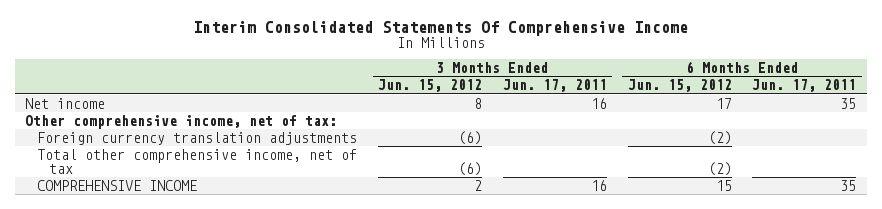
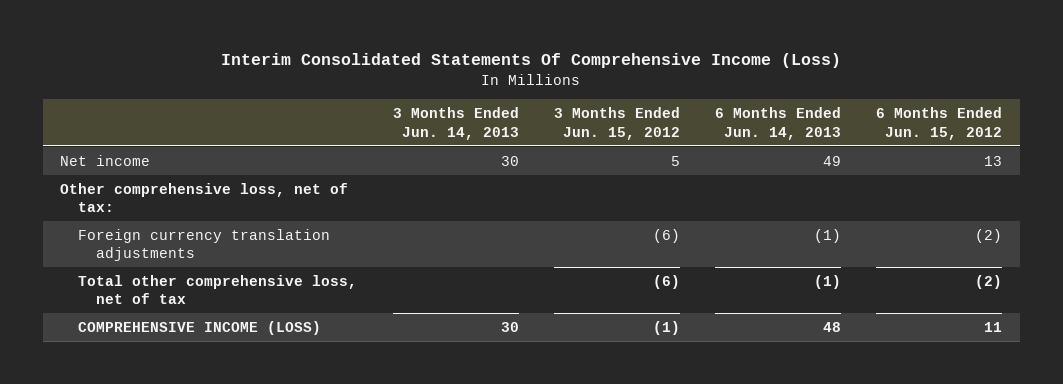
[192,20,688,36] Interim Consolidated Statements Of Comprehensive Income -> [221,53,842,69] Interim Consolidated Statements Of Comprehensive Income (Loss)
[502,79,607,93] Jun. 17, 2011 -> none
[752,79,857,93] Jun. 17, 2011 -> none
none -> [392,106,519,140] 3 Months Ended Jun. 14, 2013
none -> [715,106,842,140] 6 Months Ended Jun. 14, 2013
[474,97,483,109] 8 -> [670,155,680,166] 5
[715,97,732,109] 17 -> [984,155,1003,166] 13
[25,114,338,129] Other comprehensive income, net of tax: -> [60,182,349,213] Other comprehensive loss, net of tax:
[37,148,358,174] Total other comprehensive income, net of tax -> [78,274,358,305] Total other comprehensive loss, net of tax
[37,179,198,191] COMPREHENSIVE INCOME -> [78,320,322,335] COMPREHENSIVE INCOME (LOSS)
[474,179,483,191] 2 -> [652,320,680,335] (1)
[715,179,732,191] 15 -> [984,321,1003,332] 11

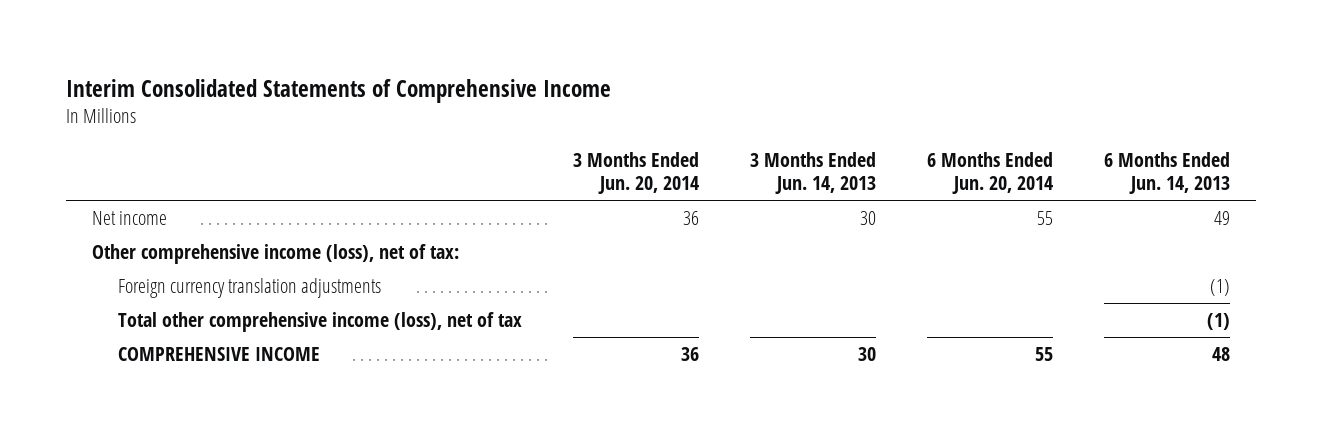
[221,53,842,69] Interim Consolidated Statements Of Comprehensive Income (Loss) -> [66,78,612,103] Interim Consolidated Statements of Comprehensive Income
[553,106,680,140] 3 Months Ended Jun. 15, 2012 -> none
[876,106,1003,140] 6 Months Ended Jun. 15, 2012 -> none
none -> [573,151,700,195] 3 Months Ended Jun. 20, 2014
none -> [927,151,1054,195] 6 Months Ended Jun. 20, 2014
[60,182,349,213] Other comprehensive loss, net of tax: -> [91,244,459,265] Other comprehensive income (loss), net of tax:
[78,274,358,305] Total other comprehensive loss, net of tax -> [118,312,523,333] Total other comprehensive income (loss), net of tax
[78,320,322,335] COMPREHENSIVE INCOME (LOSS) -> [118,347,321,362] COMPREHENSIVE INCOME

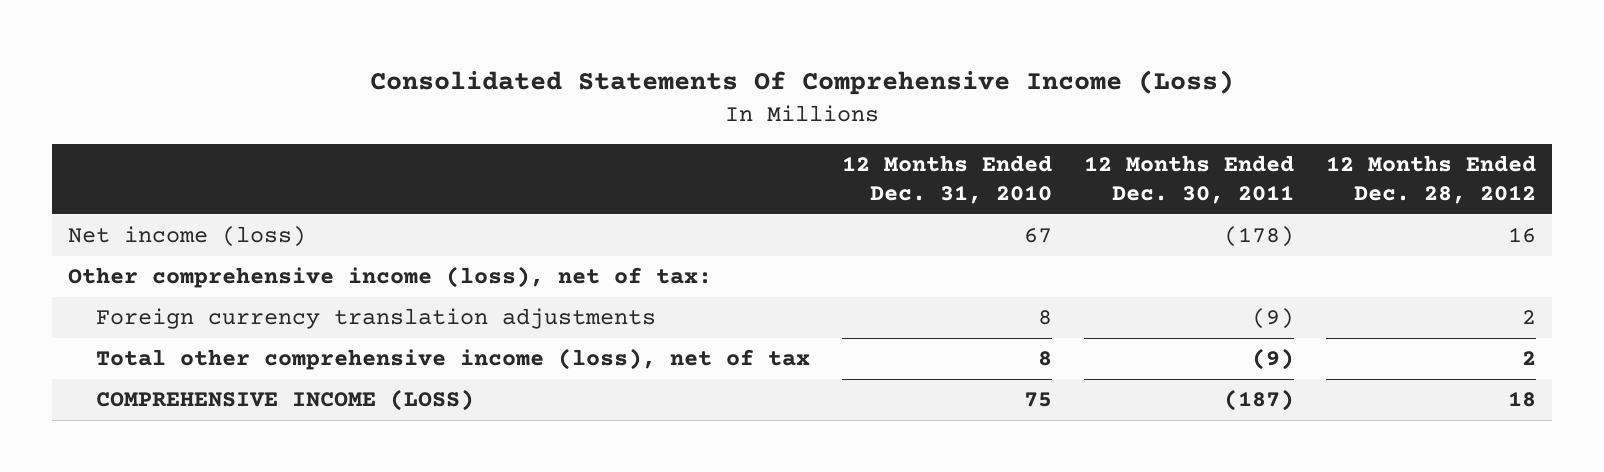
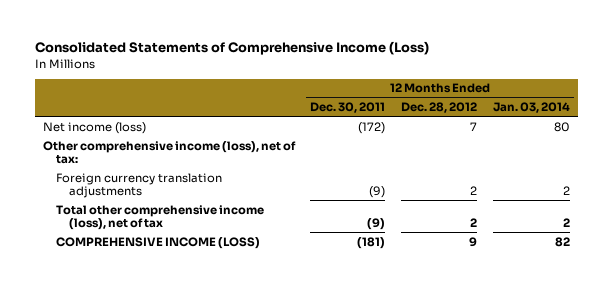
[370,69,1235,95] Consolidated Statements Of Comprehensive Income (Loss) -> [34,41,429,56] Consolidated Statements of Comprehensive Income (Loss)
[841,155,1052,205] 12 Months Ended Dec. 31, 2010 -> none
none -> [492,102,570,114] Jan. 03, 2014
[1223,226,1294,248] (178) -> [358,121,386,134] (172)
[1507,227,1536,244] 16 -> [470,121,478,131] 7
[1223,389,1294,412] (187) -> [357,236,386,249] (181)
[1507,391,1536,408] 18 -> [469,236,478,247] 9

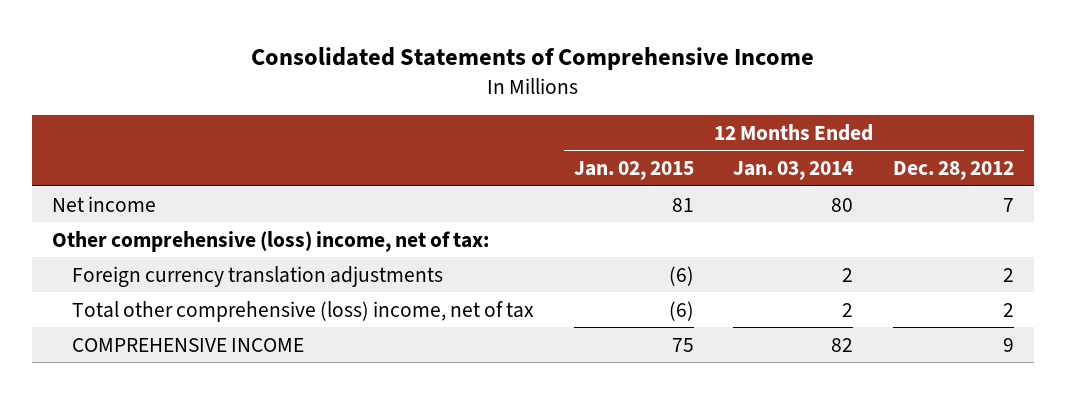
[34,41,429,56] Consolidated Statements of Comprehensive Income (Loss) -> [250,47,814,71] Consolidated Statements of Comprehensive Income
[310,102,386,114] Dec. 30, 2011 -> none
none -> [573,160,694,180] Jan. 02, 2015
[42,121,146,134] Net income (loss) -> [51,195,156,212] Net income
[42,140,296,164] Other comprehensive income (loss), net of tax: -> [51,230,489,252] Other comprehensive (loss) income, net of tax:
[55,204,264,230] Total other comprehensive income (loss), net of tax -> [72,300,535,322] Total other comprehensive (loss) income, net of tax
[55,236,260,249] COMPREHENSIVE INCOME (LOSS) -> [72,337,305,352] COMPREHENSIVE INCOME

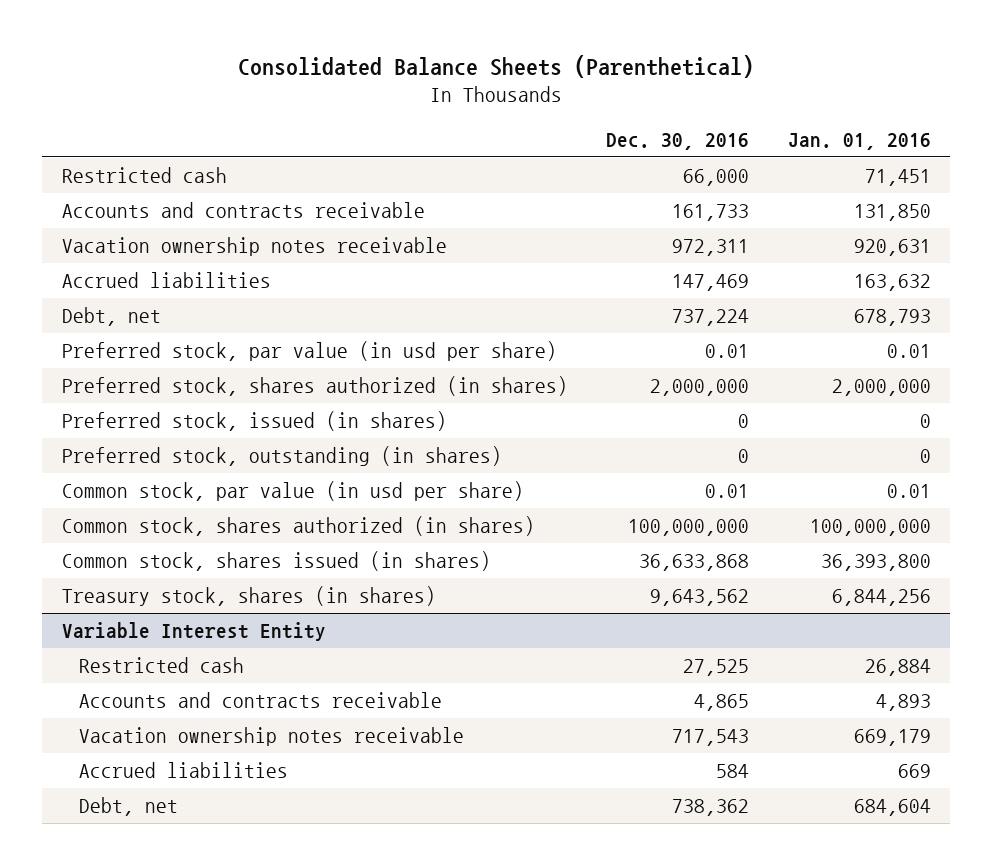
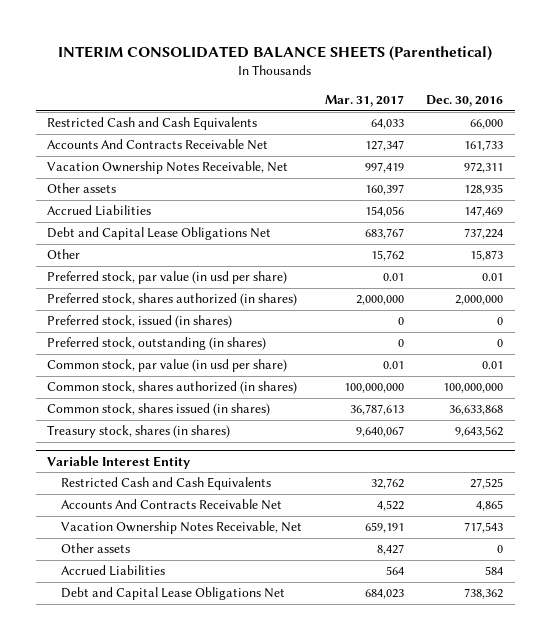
[238,54,755,78] Consolidated Balance Sheets (Parenthetical) -> [58,45,493,61] INTERIM CONSOLIDATED BALANCE SHEETS (Parenthetical)
[787,132,931,150] Jan. 01, 2016 -> none
none -> [324,95,404,108] Mar. 31, 2017
[61,167,227,184] Restricted cash -> [47,117,258,131] Restricted Cash and Cash Equivalents
[61,202,425,219] Accounts and contracts receivable -> [47,139,269,151] Accounts And Contracts Receivable Net
[61,237,447,257] Vacation ownership notes receivable -> [47,161,289,175] Vacation Ownership Notes Receivable, Net
none -> [47,183,117,194] Other assets
[61,272,271,289] Accrued liabilities -> [47,205,152,217] Accrued Liabilities
[61,307,161,327] Debt, net -> [47,227,272,241] Debt and Capital Lease Obligations Net
none -> [47,249,81,260] Other
[78,657,244,674] Restricted cash -> [60,477,271,491] Restricted Cash and Cash Equivalents
[78,692,442,709] Accounts and contracts receivable -> [60,499,282,511] Accounts And Contracts Receivable Net
[78,727,464,747] Vacation ownership notes receivable -> [60,521,302,535] Vacation Ownership Notes Receivable, Net
none -> [60,543,130,554] Other assets
[78,762,288,779] Accrued liabilities -> [60,565,165,577] Accrued Liabilities
[78,797,178,817] Debt, net -> [60,587,285,601] Debt and Capital Lease Obligations Net

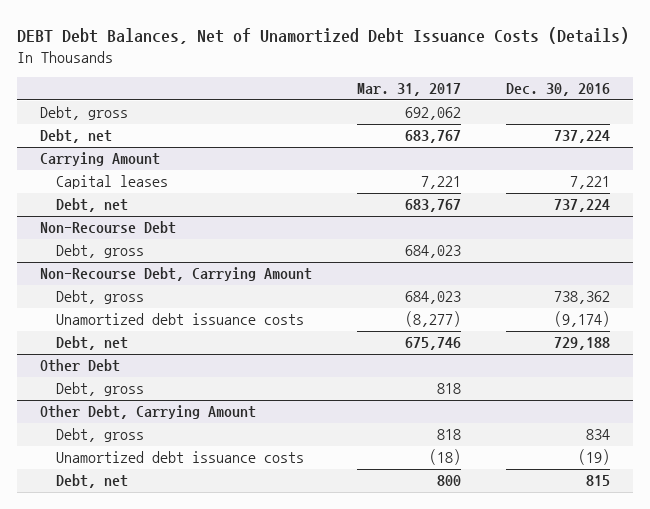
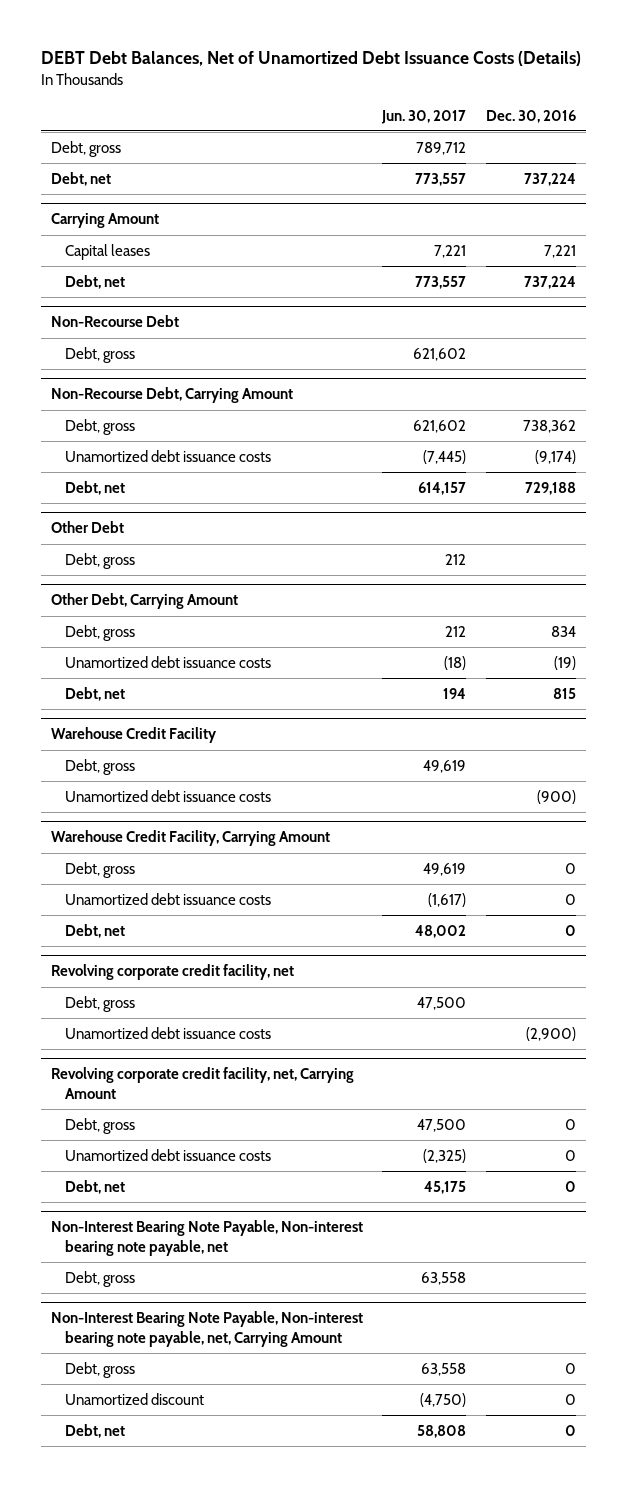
[357,83,462,97] Mar. 31, 2017 -> none
none -> [381,109,467,124] Jun. 30, 2017
none -> [50,727,217,744] Warehouse Credit Facility
none -> [65,758,136,775] Debt, gross
none -> [65,789,272,802] Unamortized debt issuance costs
none -> [50,830,330,847] Warehouse Credit Facility, Carrying Amount
none -> [65,861,136,878] Debt, gross
none -> [65,892,272,905] Unamortized debt issuance costs
none -> [65,923,126,938] Debt, net
none -> [50,964,294,981] Revolving corporate credit facility, net
none -> [65,995,136,1012] Debt, gross
none -> [65,1026,272,1039] Unamortized debt issuance costs
none -> [50,1067,354,1099] Revolving corporate credit facility, net, Carrying Amount
none -> [65,1117,136,1134] Debt, gross
none -> [65,1148,272,1161] Unamortized debt issuance costs
none -> [65,1179,126,1194] Debt, net
none -> [50,1220,363,1256] Non-Interest Bearing Note Payable, Non-interest bearing note payable, net
none -> [65,1270,136,1287] Debt, gross
none -> [50,1311,363,1347] Non-Interest Bearing Note Payable, Non-interest bearing note payable, net, Carrying Amount
none -> [65,1361,136,1378] Debt, gross
none -> [65,1392,205,1405] Unamortized discount
none -> [65,1423,126,1438] Debt, net

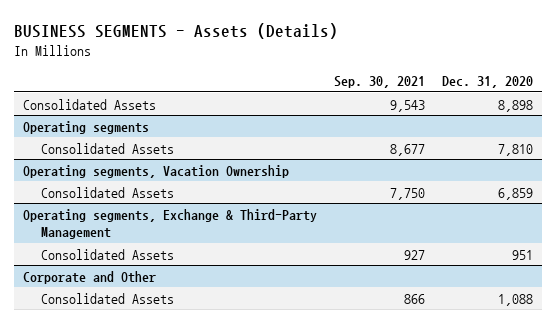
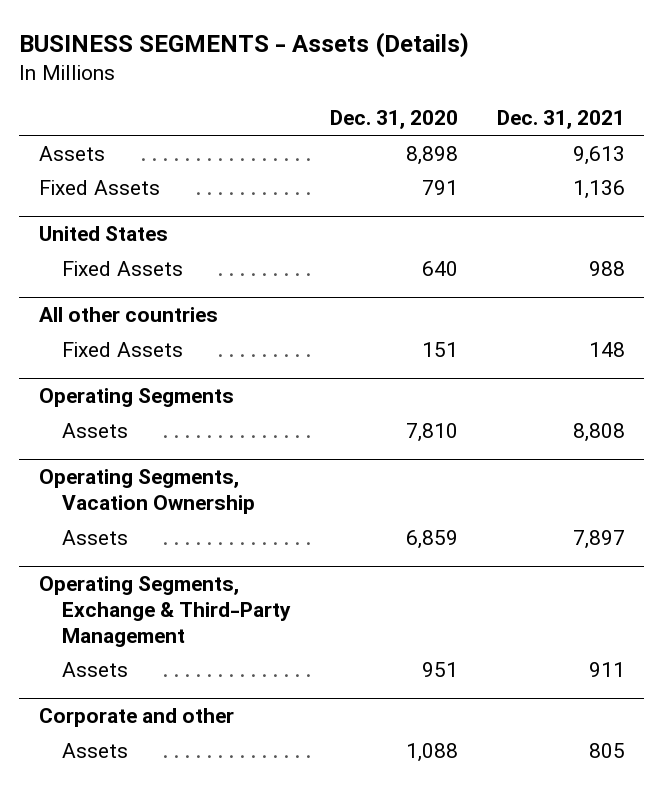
[334,76,426,89] Sep. 30, 2021 -> none
none -> [496,110,625,130] Dec. 31, 2021
[22,98,156,110] Consolidated Assets -> [38,145,105,161] Assets
none -> [38,179,160,195] Fixed Assets
none -> [38,226,168,242] United States
none -> [62,260,184,276] Fixed Assets
none -> [38,307,218,323] All other countries
none -> [62,341,184,357] Fixed Assets
[22,120,149,134] Operating segments -> [38,388,234,408] Operating Segments
[41,142,175,154] Consolidated Assets -> [62,422,129,438] Assets
[22,164,289,178] Operating segments, Vacation Ownership -> [38,469,256,515] Operating Segments, Vacation Ownership
[41,186,175,198] Consolidated Assets -> [62,529,129,545] Assets
[22,208,317,240] Operating segments, Exchange & Third-Party Management -> [38,576,292,647] Operating Segments, Exchange & Third-Party Management
[41,248,175,260] Consolidated Assets -> [62,661,129,677] Assets
[22,270,156,284] Corporate and Other -> [38,708,234,728] Corporate and other
[41,292,175,304] Consolidated Assets -> [62,742,129,758] Assets

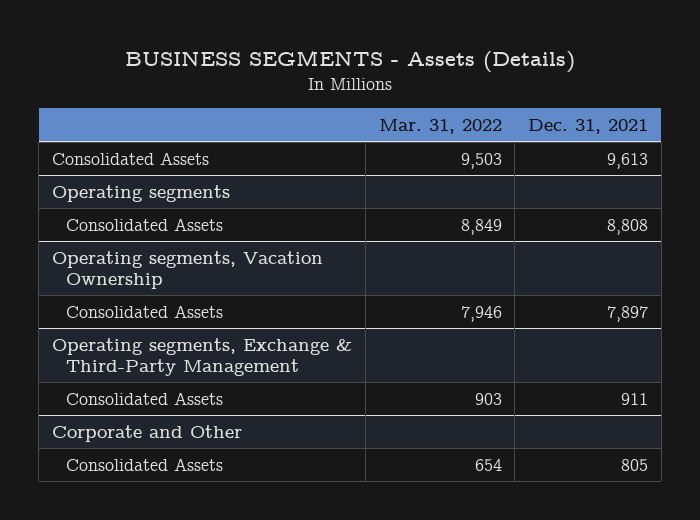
[330,110,459,130] Dec. 31, 2020 -> none
none -> [378,118,502,134] Mar. 31, 2022
[38,179,160,195] Fixed Assets -> none
[38,226,168,242] United States -> none
[62,260,184,276] Fixed Assets -> none
[38,307,218,323] All other countries -> none
[62,341,184,357] Fixed Assets -> none
[38,145,105,161] Assets -> [52,151,210,165] Consolidated Assets
[38,388,234,408] Operating Segments -> [52,184,231,202] Operating segments
[62,422,129,438] Assets -> [65,217,223,231] Consolidated Assets
[38,469,256,515] Operating Segments, Vacation Ownership -> [52,250,324,289] Operating segments, Vacation Ownership
[62,529,129,545] Assets -> [65,304,223,318] Consolidated Assets
[38,576,292,647] Operating Segments, Exchange & Third-Party Management -> [52,337,353,376] Operating segments, Exchange & Third-Party Management
[62,661,129,677] Assets -> [65,391,223,405] Consolidated Assets
[38,708,234,728] Corporate and other -> [52,424,243,442] Corporate and Other
[62,742,129,758] Assets -> [65,457,223,471] Consolidated Assets

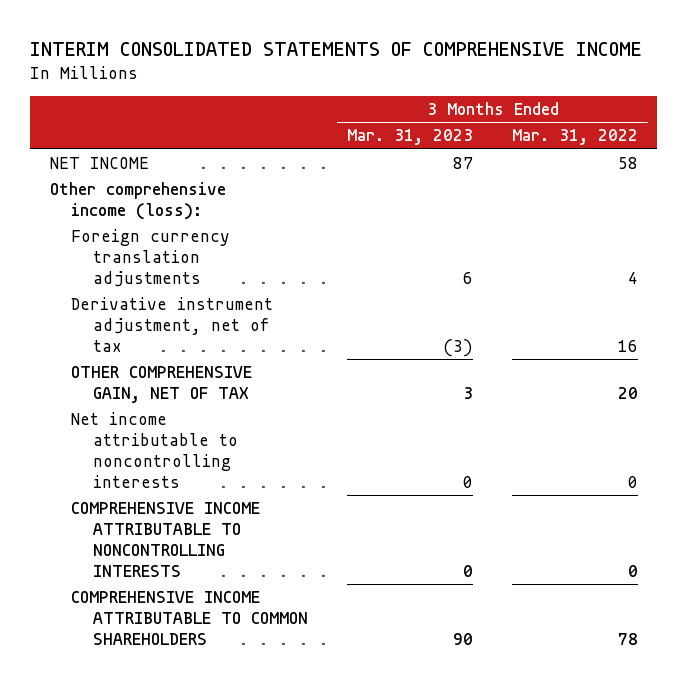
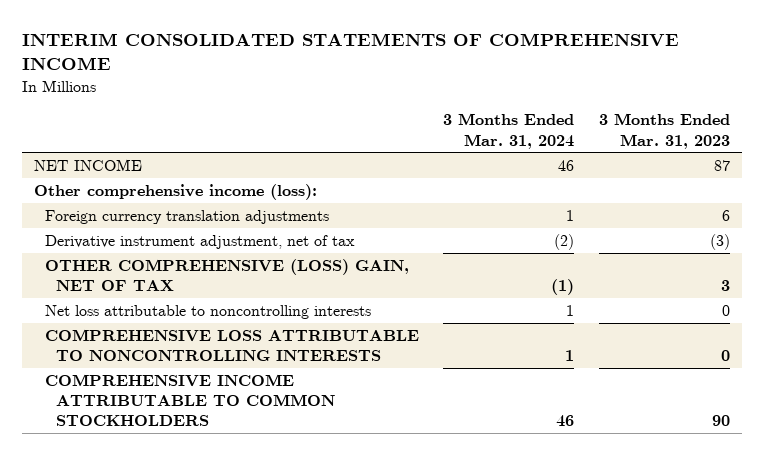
[512,129,639,146] Mar. 31, 2022 -> none
none -> [443,113,575,149] 3 Months Ended Mar. 31, 2024
[71,365,253,403] OTHER COMPREHENSIVE GAIN, NET OF TAX -> [44,258,409,292] OTHER COMPREHENSIVE (LOSS) GAIN, NET OF TAX
[71,411,239,488] Net income attributable to noncontrolling interests -> [44,304,371,319] Net loss attributable to noncontrolling interests
[71,501,261,577] COMPREHENSIVE INCOME ATTRIBUTABLE TO NONCONTROLLING INTERESTS -> [44,328,419,362] COMPREHENSIVE LOSS ATTRIBUTABLE TO NONCONTROLLING INTERESTS
[71,590,309,645] COMPREHENSIVE INCOME ATTRIBUTABLE TO COMMON SHAREHOLDERS -> [44,373,336,427] COMPREHENSIVE INCOME ATTRIBUTABLE TO COMMON STOCKHOLDERS

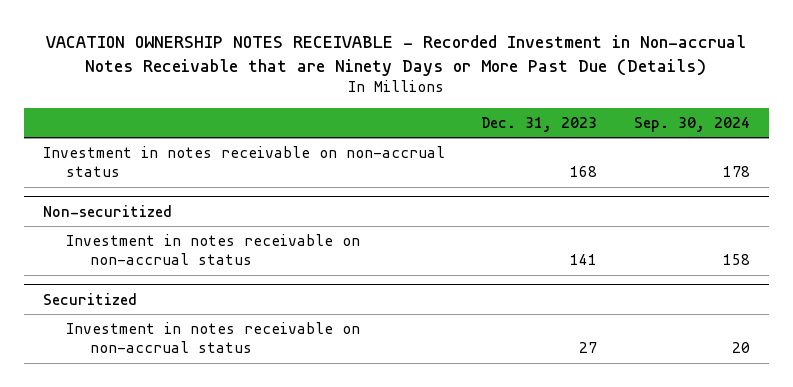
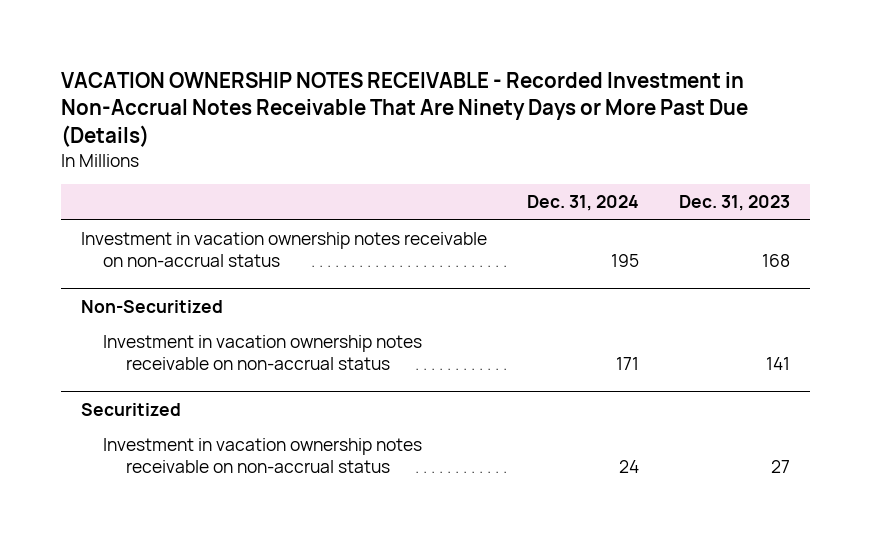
[46,34,747,76] VACATION OWNERSHIP NOTES RECEIVABLE - Recorded Investment in Non-accrual Notes Receivable that are Ninety Days or More Past Due (Details) -> [60,72,748,147] VACATION OWNERSHIP NOTES RECEIVABLE - Recorded Investment in Non-Accrual Notes Receivable That Are Ninety Days or More Past Due (Details)
[634,116,751,132] Sep. 30, 2024 -> none
none -> [526,195,639,212] Dec. 31, 2024
[42,146,445,178] Investment in notes receivable on non-accrual status -> [80,232,487,267] Investment in vacation ownership notes receivable on non-accrual status
[42,204,172,217] Non-securitized -> [80,299,223,313] Non-Securitized
[66,234,361,266] Investment in notes receivable on non-accrual status -> [103,335,423,370] Investment in vacation ownership notes receivable on non-accrual status
[66,322,361,354] Investment in notes receivable on non-accrual status -> [103,438,423,473] Investment in vacation ownership notes receivable on non-accrual status

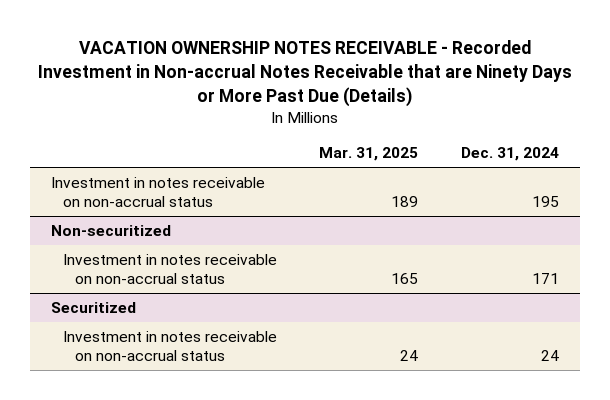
[60,72,748,147] VACATION OWNERSHIP NOTES RECEIVABLE - Recorded Investment in Non-Accrual Notes Receivable That Are Ninety Days or More Past Due (Details) -> [37,40,572,108] VACATION OWNERSHIP NOTES RECEIVABLE - Recorded Investment in Non-accrual Notes Receivable that are Ninety Days or More Past Due (Details)
[678,195,790,212] Dec. 31, 2023 -> none
none -> [319,147,419,162] Mar. 31, 2025
[80,232,487,267] Investment in vacation ownership notes receivable on non-accrual status -> [51,177,266,208] Investment in notes receivable on non-accrual status
[80,299,223,313] Non-Securitized -> [51,225,172,237] Non-securitized
[103,335,423,370] Investment in vacation ownership notes receivable on non-accrual status -> [63,254,278,285] Investment in notes receivable on non-accrual status
[103,438,423,473] Investment in vacation ownership notes receivable on non-accrual status -> [63,331,278,362] Investment in notes receivable on non-accrual status

